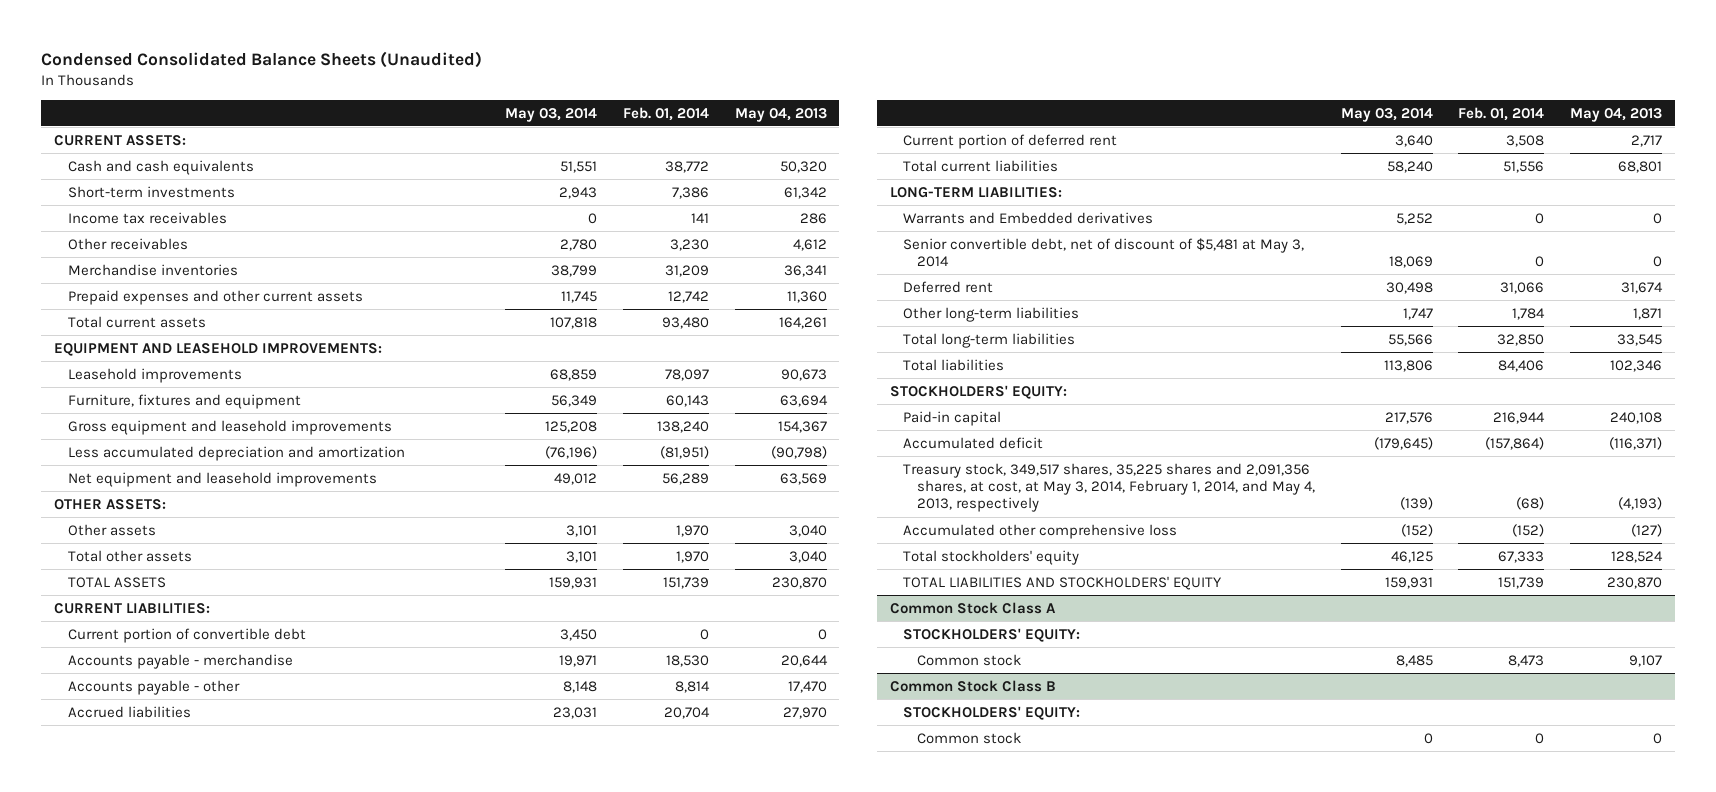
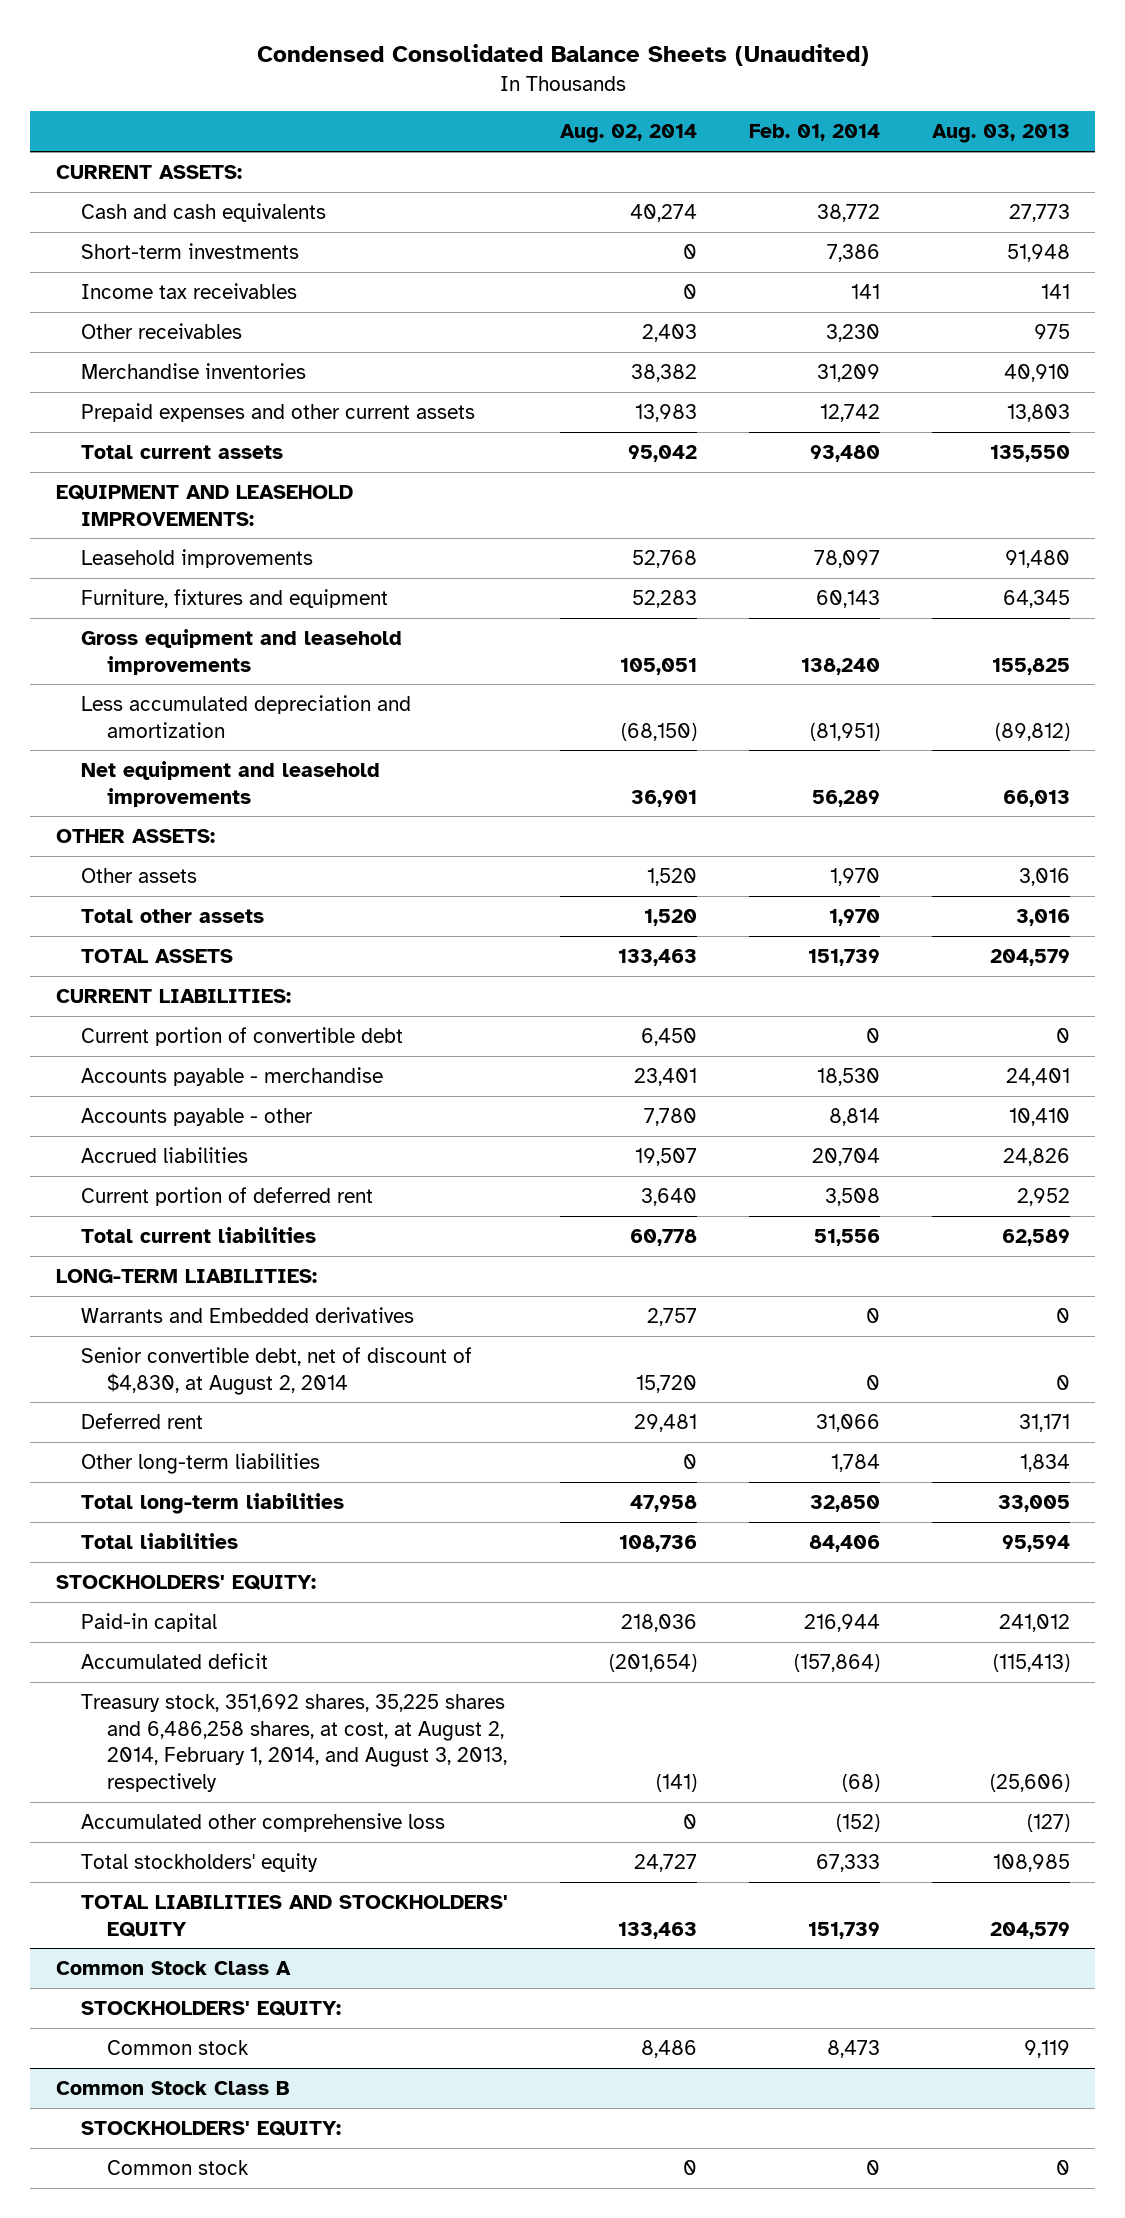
[505,107,598,122] May 03, 2014 -> none
[734,107,827,122] May 04, 2013 -> none
none -> [560,124,698,144] Aug. 02, 2014
none -> [931,124,1070,144] Aug. 03, 2013
[903,237,1305,268] Senior convertible debt, net of discount of $5,481 at May 3, 2014 -> [81,1346,473,1395] Senior convertible debt, net of discount of $4,830, at August 2, 2014
[903,462,1316,513] Treasury stock, 349,517 shares, 35,225 shares and 2,091,356 shares, at cost, at May 3, 2014, February 1, 2014, and May 4, 2013, respectively -> [81,1693,507,1793] Treasury stock, 351,692 shares, 35,225 shares and 6,486,258 shares, at cost, at August 2, 2014, February 1, 2014, and August 3, 2013, respectively

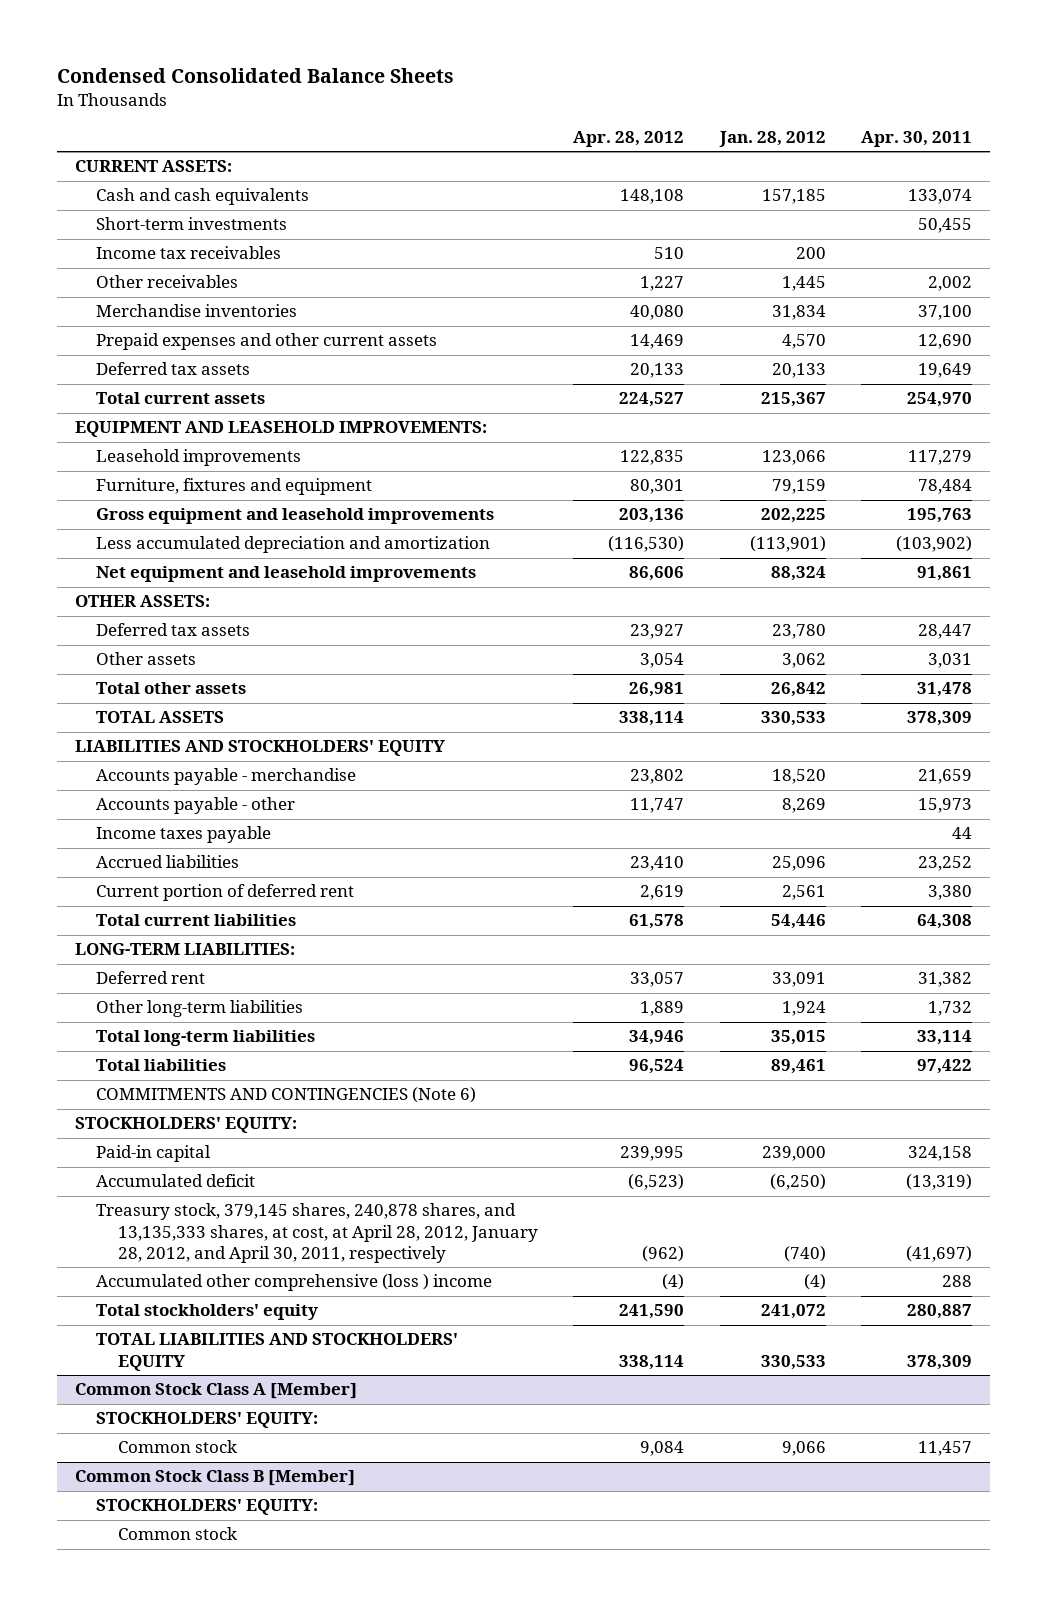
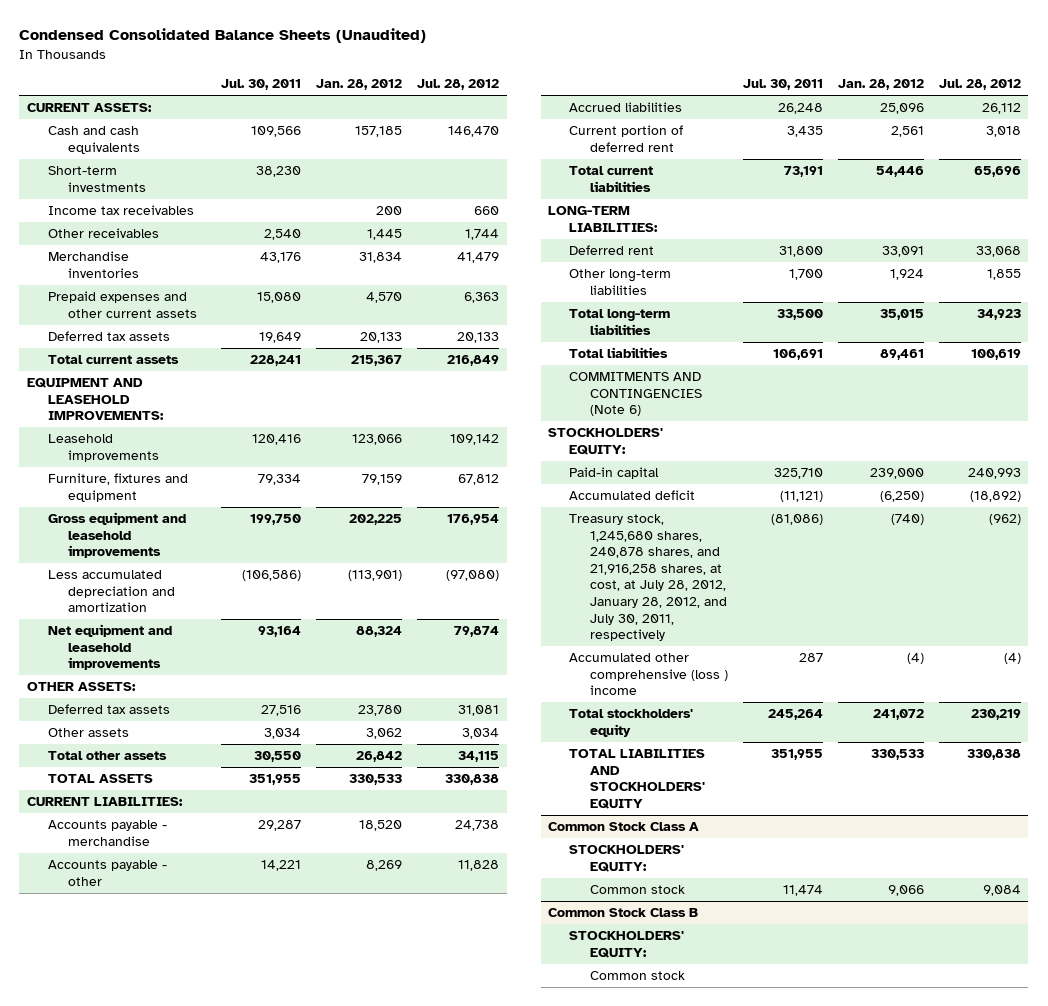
[57,68,455,84] Condensed Consolidated Balance Sheets -> [19,28,427,44] Condensed Consolidated Balance Sheets (Unaudited)
[573,130,685,147] Apr. 28, 2012 -> none
[861,130,973,147] Apr. 30, 2011 -> none
none -> [221,79,302,91] Jul. 30, 2011
none -> [417,79,500,91] Jul. 28, 2012
[74,740,445,757] LIABILITIES AND STOCKHOLDERS' EQUITY -> none
none -> [26,797,183,807] CURRENT LIABILITIES:
[96,826,272,844] Income taxes payable -> none
[96,1203,538,1264] Treasury stock, 379,145 shares, 240,878 shares, and 13,135,333 shares, at cost, at April 28, 2012, January 28, 2012, and April 30, 2011, respectively -> [569,514,727,642] Treasury stock, 1,245,680 shares, 240,878 shares, and 21,916,258 shares, at cost, at July 28, 2012, January 28, 2012, and July 30, 2011, respectively
[74,1383,357,1400] Common Stock Class A [Member] -> [548,822,700,832] Common Stock Class A
[74,1470,355,1487] Common Stock Class B [Member] -> [548,908,699,918] Common Stock Class B

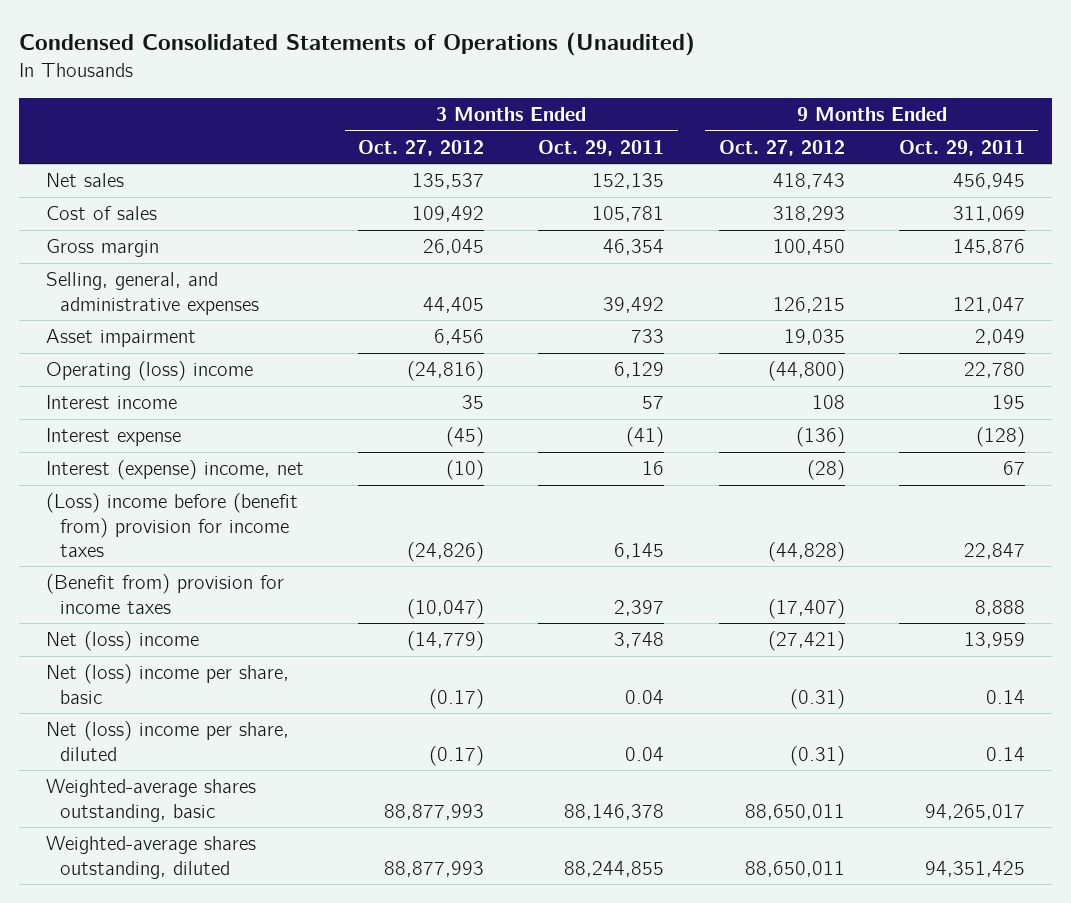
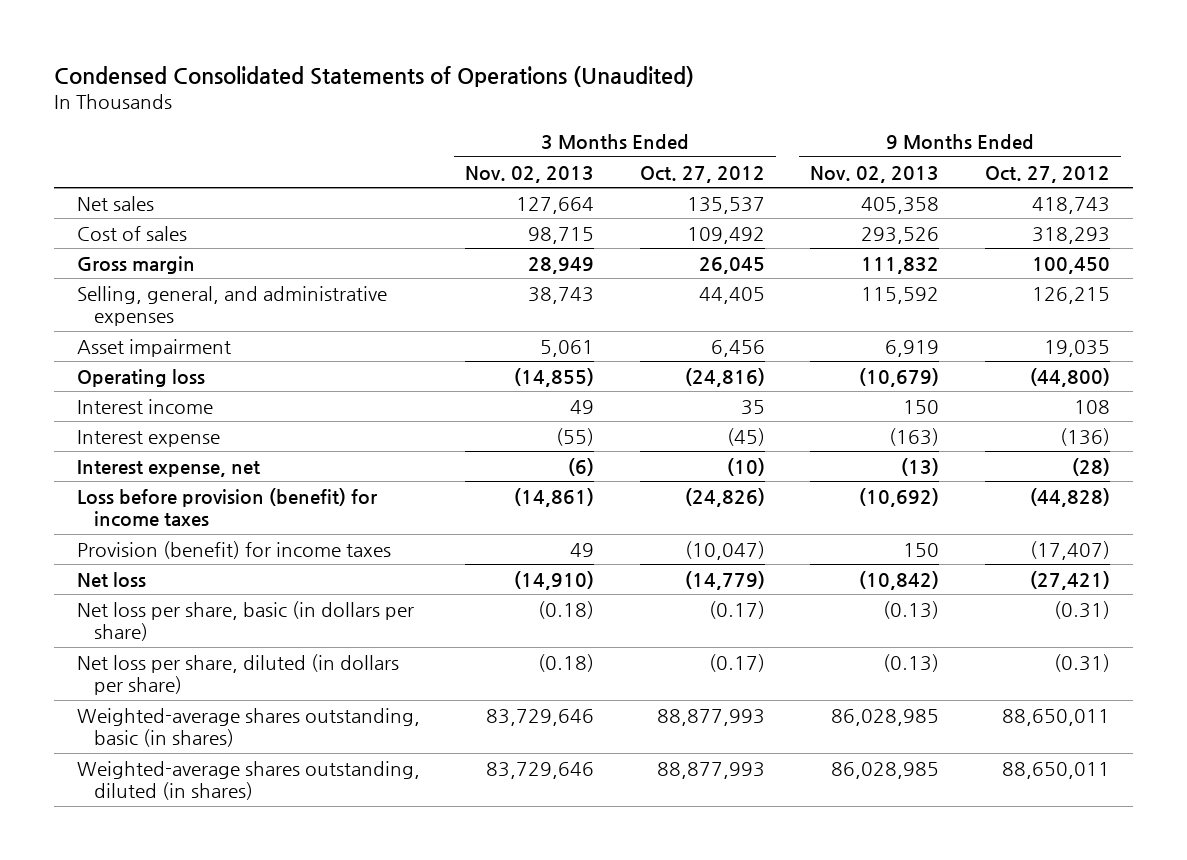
[538,139,665,156] Oct. 29, 2011 -> none
[898,139,1025,156] Oct. 29, 2011 -> none
none -> [465,165,595,183] Nov. 02, 2013
none -> [810,165,940,183] Nov. 02, 2013
[45,361,253,382] Operating (loss) income -> [76,368,205,387] Operating loss
[45,460,304,481] Interest (expense) income, net -> [76,459,260,477] Interest expense, net
[45,493,298,557] (Loss) income before (benefit from) provision for income taxes -> [76,487,377,528] Loss before provision (benefit) for income taxes
[45,574,284,614] (Benefit from) provision for income taxes -> [76,540,391,559] Provision (benefit) for income taxes
[45,631,199,652] Net (loss) income -> [76,571,146,587] Net loss
[45,664,289,704] Net (loss) income per share, basic -> [76,600,414,642] Net loss per share, basic (in dollars per share)
[45,721,289,761] Net (loss) income per share, diluted -> [76,653,399,696] Net loss per share, diluted (in dollars per share)
[45,779,256,822] Weighted-average shares outstanding, basic -> [76,707,420,748] Weighted-average shares outstanding, basic (in shares)
[45,836,256,879] Weighted-average shares outstanding, diluted -> [76,760,420,801] Weighted-average shares outstanding, diluted (in shares)

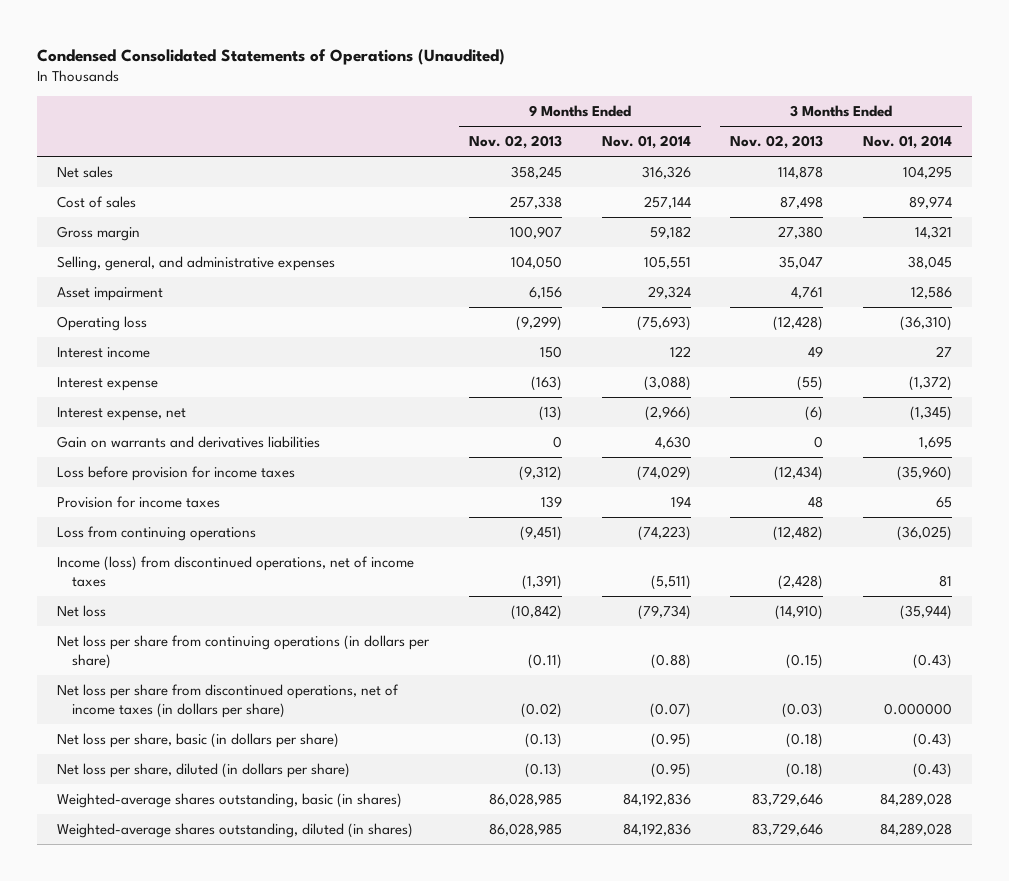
[639,165,765,183] Oct. 27, 2012 -> none
[984,165,1110,183] Oct. 27, 2012 -> none
none -> [601,135,691,150] Nov. 01, 2014
none -> [863,135,953,150] Nov. 01, 2014
[516,196,595,214] 127,664 -> [778,166,824,180] 114,878
[861,196,940,214] 405,358 -> [511,166,563,180] 358,245
[528,226,595,244] 98,715 -> [780,196,824,210] 87,498
[861,226,940,244] 293,526 -> [510,196,563,210] 257,338
[528,256,595,274] 28,949 -> [778,226,824,240] 27,380
[861,256,940,274] 111,832 -> [510,226,563,240] 100,907
[528,286,595,304] 38,743 -> [779,256,824,270] 35,047
[861,286,940,304] 115,592 -> [511,256,563,270] 104,050
[540,339,595,357] 5,061 -> [791,287,824,300] 4,761
[885,339,940,357] 6,919 -> [529,287,563,300] 6,156
[514,367,595,387] (14,855) -> [773,316,824,332] (12,428)
[859,367,940,387] (10,679) -> [516,316,563,332] (9,299)
none -> [57,436,321,449] Gain on warrants and derivatives liabilities
[76,487,377,528] Loss before provision (benefit) for income taxes -> [57,466,296,482] Loss before provision for income taxes
[514,487,595,507] (14,861) -> [774,466,824,482] (12,434)
[859,487,940,507] (10,692) -> [519,466,563,482] (9,312)
[76,540,391,559] Provision (benefit) for income taxes -> [57,496,221,509] Provision for income taxes
[570,542,595,557] 49 -> [808,496,824,509] 48
[903,542,940,557] 150 -> [541,496,563,509] 139
none -> [57,526,257,542] Loss from continuing operations
none -> [57,556,415,587] Income (loss) from discontinued operations, net of income taxes
none -> [57,635,431,669] Net loss per share from continuing operations (in dollars per share)
none -> [57,684,400,718] Net loss per share from discontinued operations, net of income taxes (in dollars per share)

